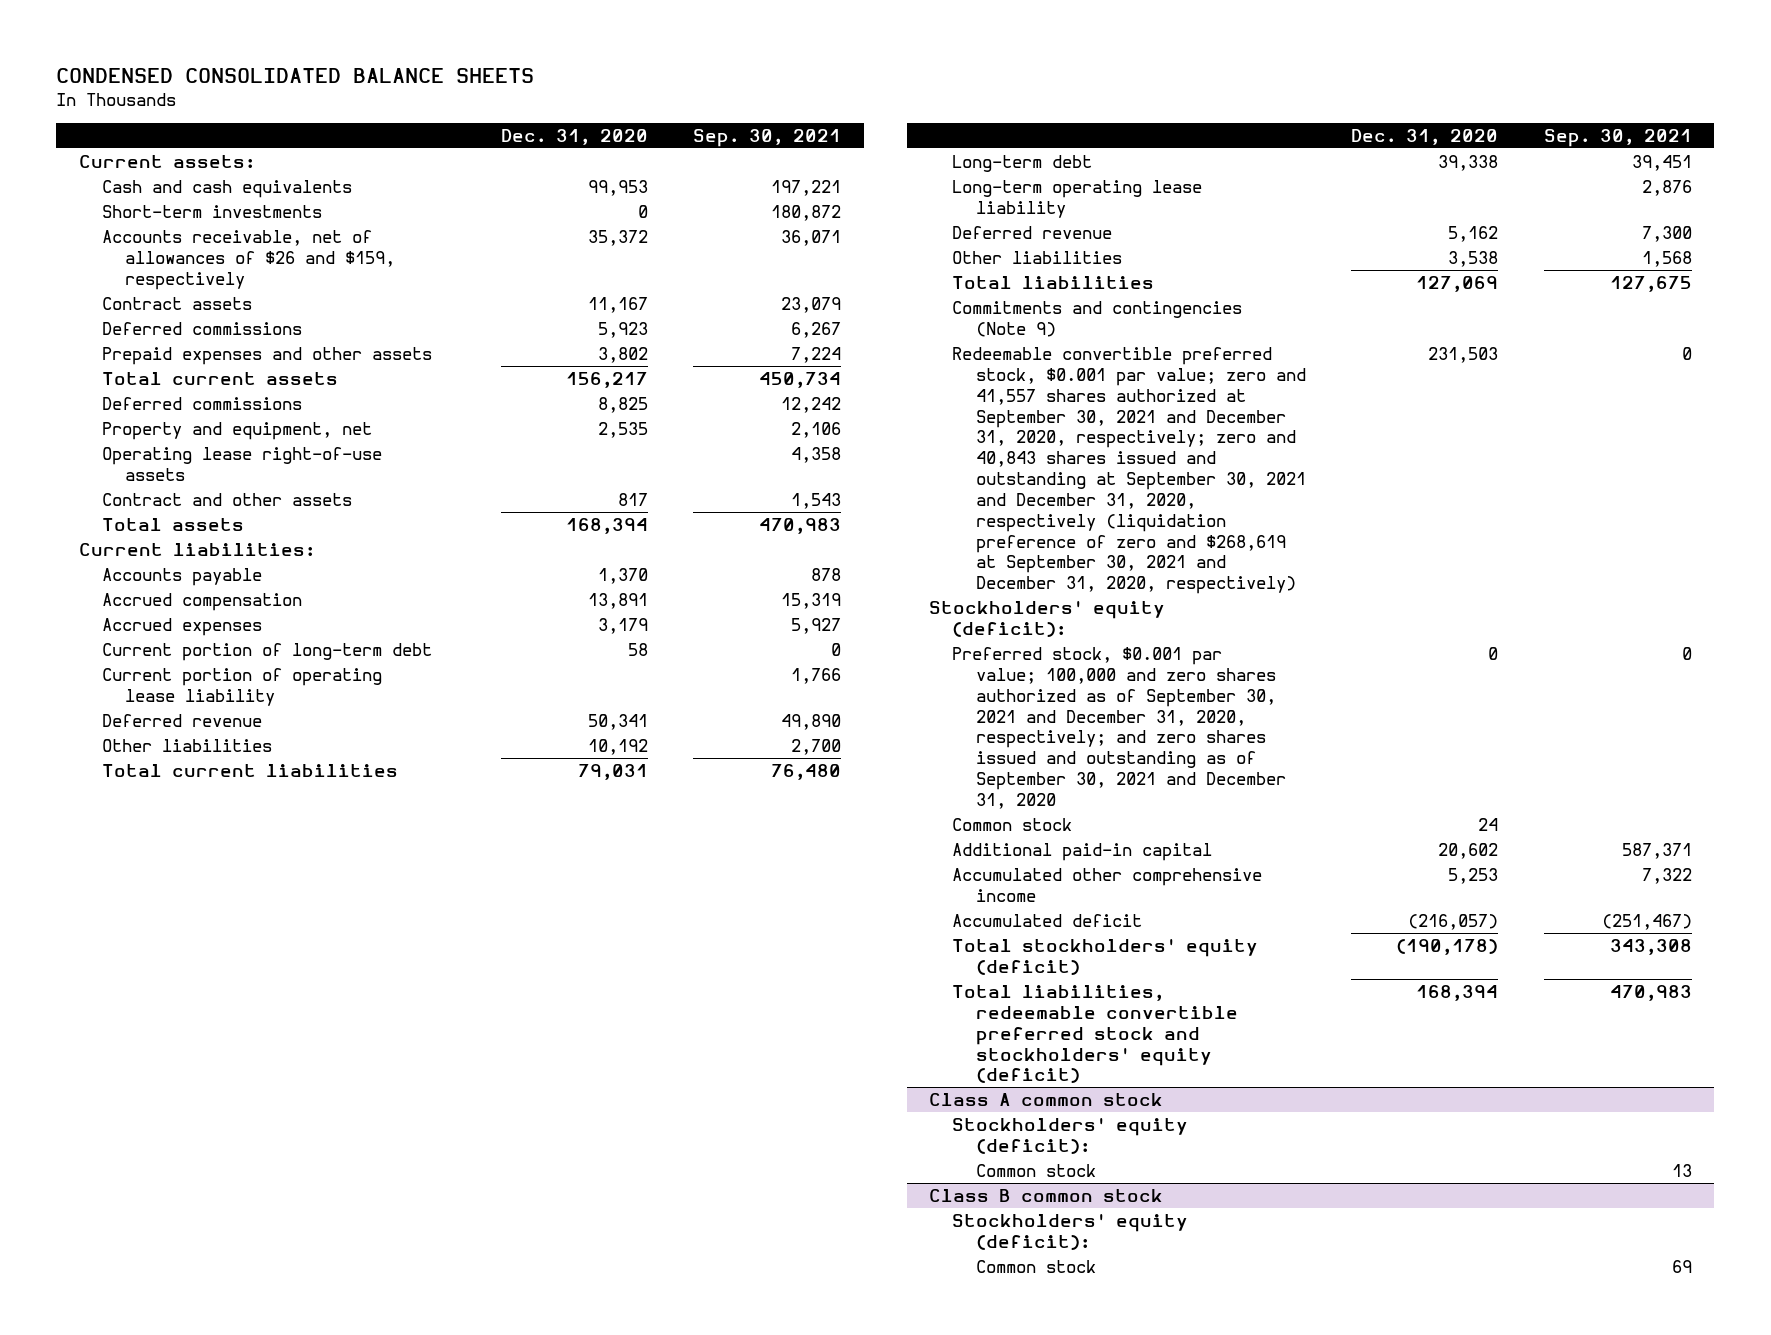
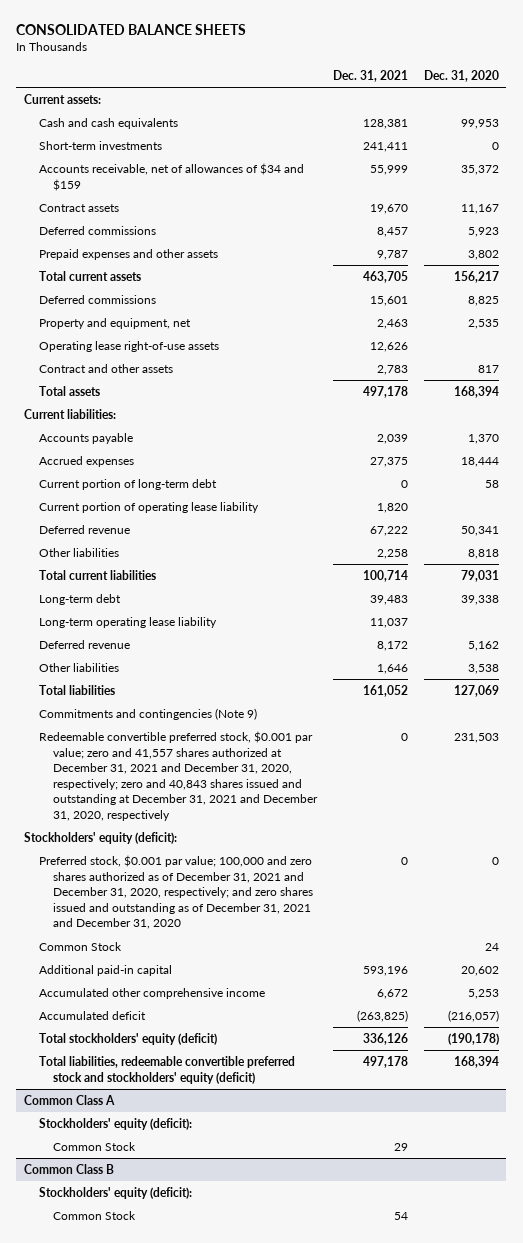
[56,67,535,83] CONDENSED CONSOLIDATED BALANCE SHEETS -> [16,24,247,36] CONSOLIDATED BALANCE SHEETS
[693,128,842,147] Sep. 30, 2021 -> none
none -> [332,69,408,82] Dec. 31, 2021
[101,230,395,290] Accounts receivable, net of allowances of $26 and $159, respectively -> [38,163,304,191] Accounts receivable, net of allowances of $34 and $159
[101,593,302,612] Accrued compensation -> none
[597,618,648,635] 3,179 -> [460,457,499,468] 18,444
[587,739,648,756] 10,192 -> [467,549,499,560] 8,818
[952,347,1306,595] Redeemable convertible preferred stock, $0.001 par value; zero and 41,557 shares authorized at September 30, 2021 and December 31, 2020, respectively; zero and 40,843 shares issued and outstanding at September 30, 2021 and December 31, 2020, respectively (liquidation preference of zero and $268,619 at September 30, 2021 and December 31, 2020, respectively) -> [38,731,319,821] Redeemable convertible preferred stock, $0.001 par value; zero and 41,557 shares authorized at December 31, 2021 and December 31, 2020, respectively; zero and 40,843 shares issued and outstanding at December 31, 2021 and December 31, 2020, respectively
[952,647,1286,809] Preferred stock, $0.001 par value; 100,000 and zero shares authorized as of September 30, 2021 and December 31, 2020, respectively; and zero shares issued and outstanding as of September 30, 2021 and December 31, 2020 -> [38,855,314,930] Preferred stock, $0.001 par value; 100,000 and zero shares authorized as of December 31, 2021 and December 31, 2020, respectively; and zero shares issued and outstanding as of December 31, 2021 and December 31, 2020
[952,818,1073,832] Common stock -> [38,942,122,952] Common Stock
[929,1093,1164,1107] Class A common stock -> [23,1095,115,1106] Common Class A
[975,1164,1096,1178] Common stock -> [53,1142,137,1152] Common Stock
[929,1189,1164,1203] Class B common stock -> [23,1164,114,1175] Common Class B
[975,1260,1096,1274] Common stock -> [53,1211,137,1221] Common Stock

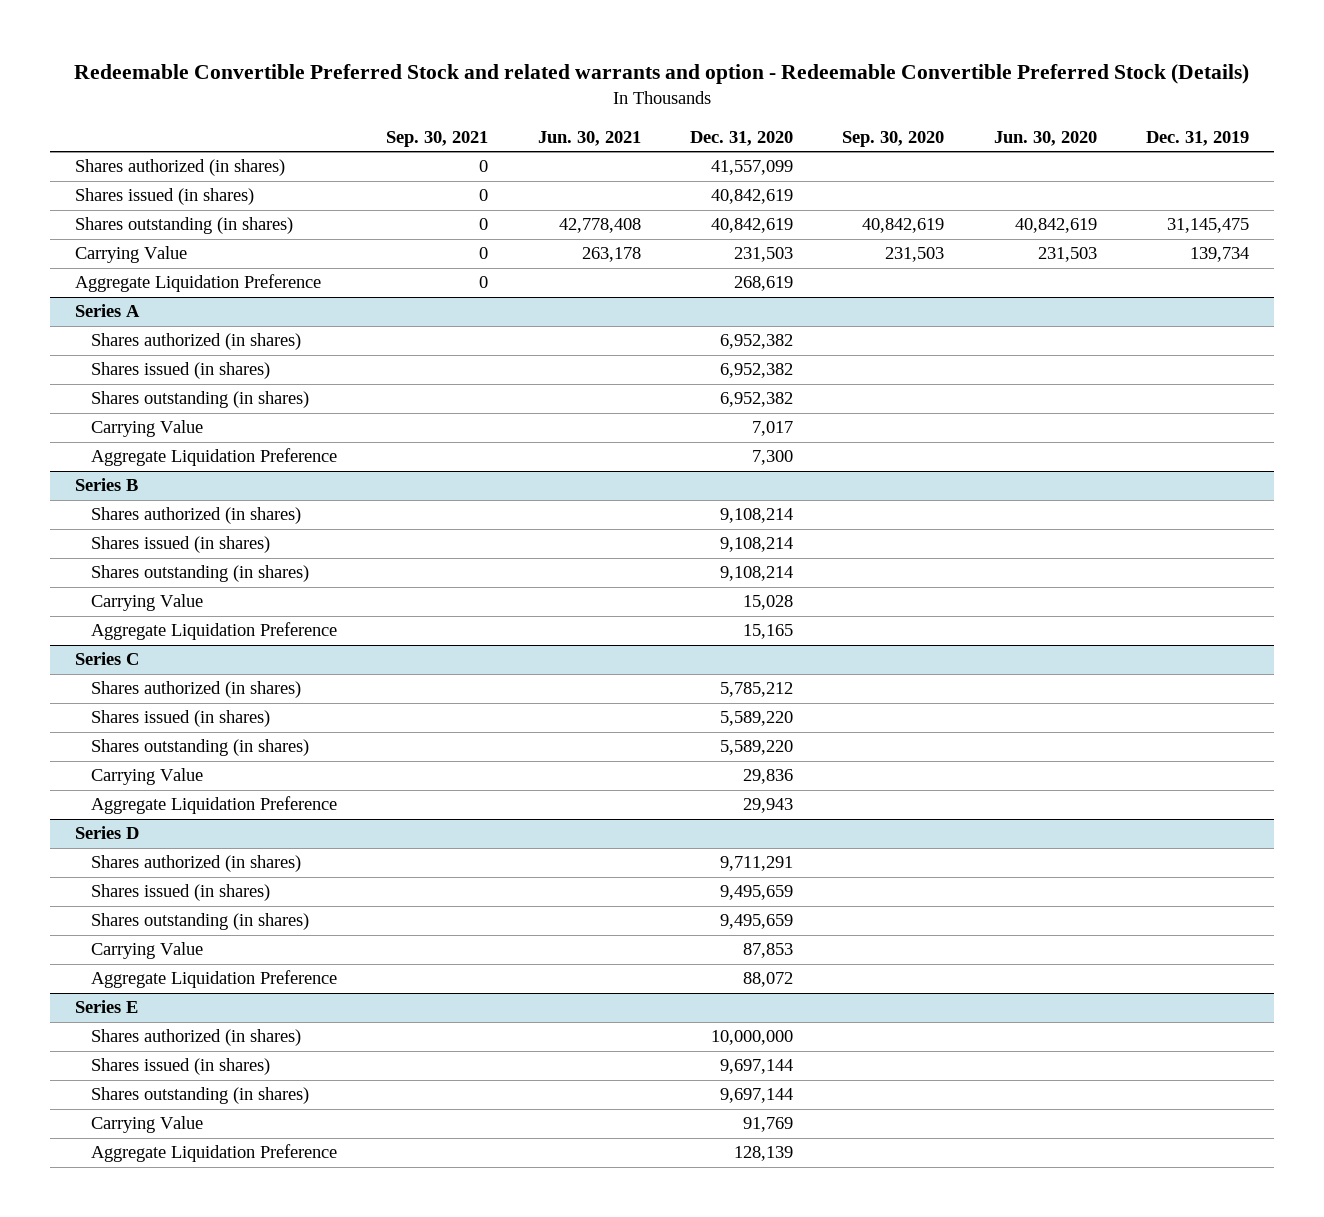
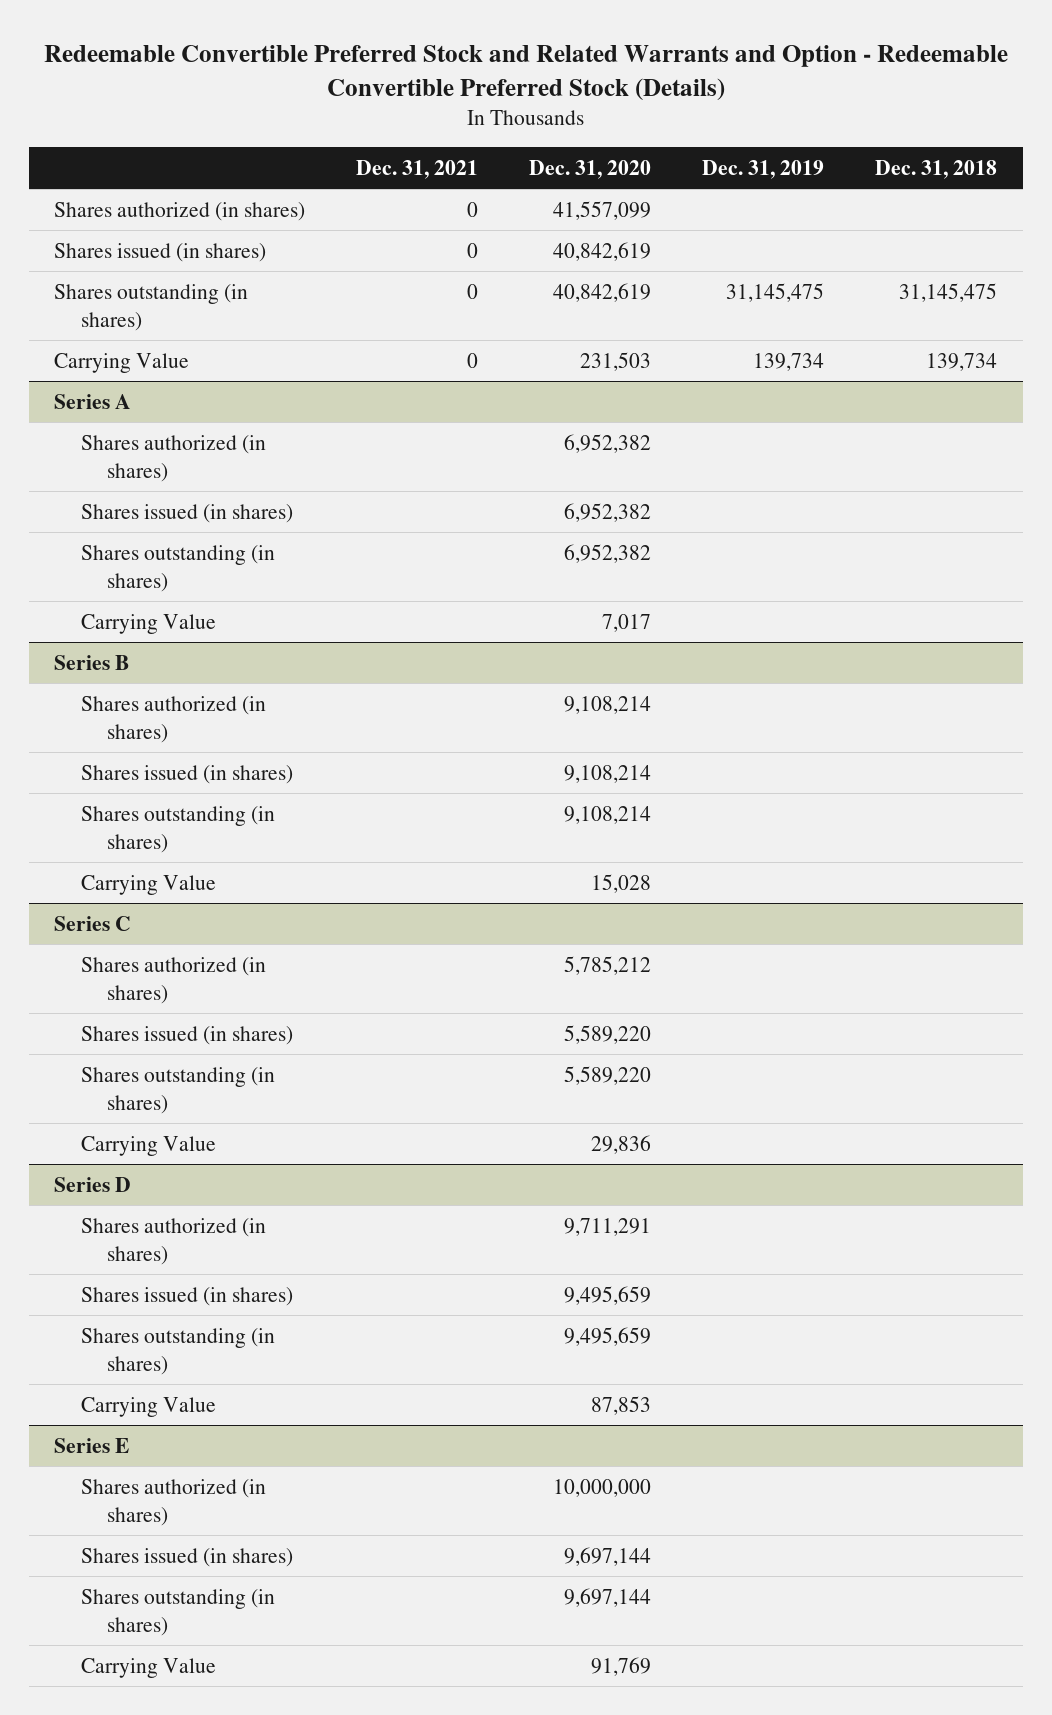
[73,63,1249,84] Redeemable Convertible Preferred Stock and related warrants and option - Redeemable Convertible Preferred Stock (Details) -> [43,45,1008,102] Redeemable Convertible Preferred Stock and Related Warrants and Option - Redeemable Convertible Preferred Stock (Details)
[386,130,489,147] Sep. 30, 2021 -> none
[537,130,641,146] Jun. 30, 2021 -> none
[842,130,945,147] Sep. 30, 2020 -> none
[993,130,1097,146] Jun. 30, 2020 -> none
none -> [356,159,479,179] Dec. 31, 2021
none -> [875,159,998,179] Dec. 31, 2018
[74,274,321,293] Aggregate Liquidation Preference -> none
[91,448,338,467] Aggregate Liquidation Preference -> none
[91,622,338,641] Aggregate Liquidation Preference -> none
[91,796,338,815] Aggregate Liquidation Preference -> none
[91,970,338,989] Aggregate Liquidation Preference -> none
[91,1144,338,1163] Aggregate Liquidation Preference -> none

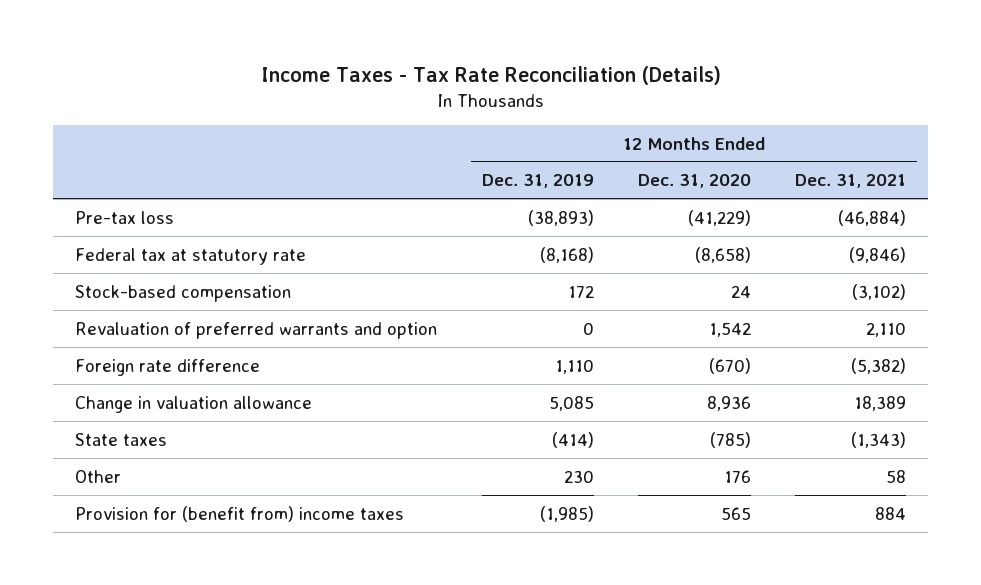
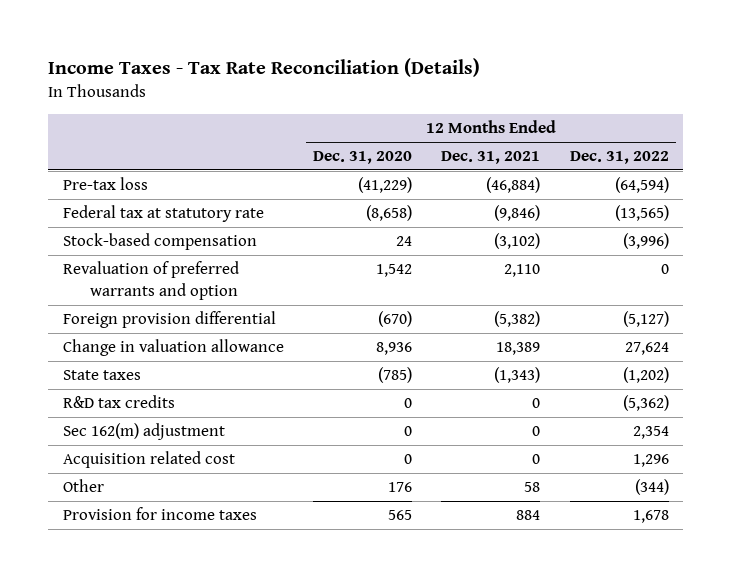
[481,174,594,189] Dec. 31, 2019 -> none
none -> [569,151,669,165] Dec. 31, 2022
[75,358,261,376] Foreign rate difference -> [62,311,276,329] Foreign provision differential
none -> [62,395,175,409] R&D tax credits
none -> [62,423,225,441] Sec 162(m) adjustment
none -> [62,451,235,469] Acquisition related cost
[75,505,405,522] Provision for (benefit from) income taxes -> [62,507,257,521] Provision for income taxes

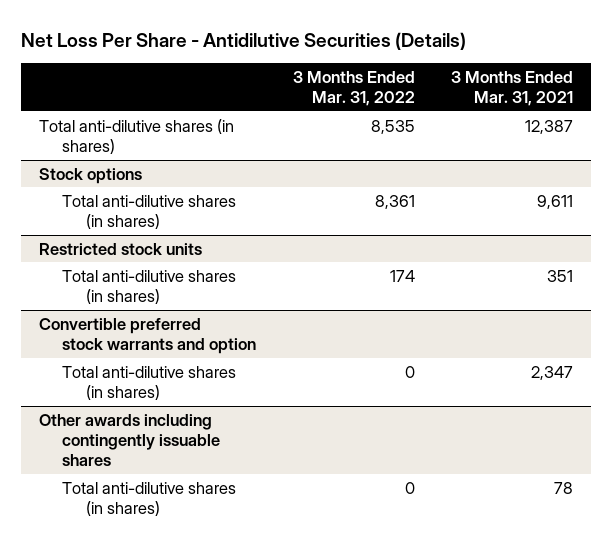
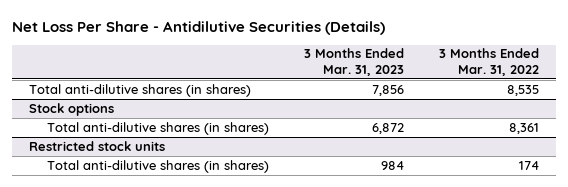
[450,70,573,107] 3 Months Ended Mar. 31, 2021 -> none
none -> [304,48,405,76] 3 Months Ended Mar. 31, 2023
[38,317,257,354] Convertible preferred stock warrants and option -> none
[62,365,237,400] Total anti-dilutive shares (in shares) -> none
[38,413,221,467] Other awards including contingently issuable shares -> none
[62,481,237,516] Total anti-dilutive shares (in shares) -> none

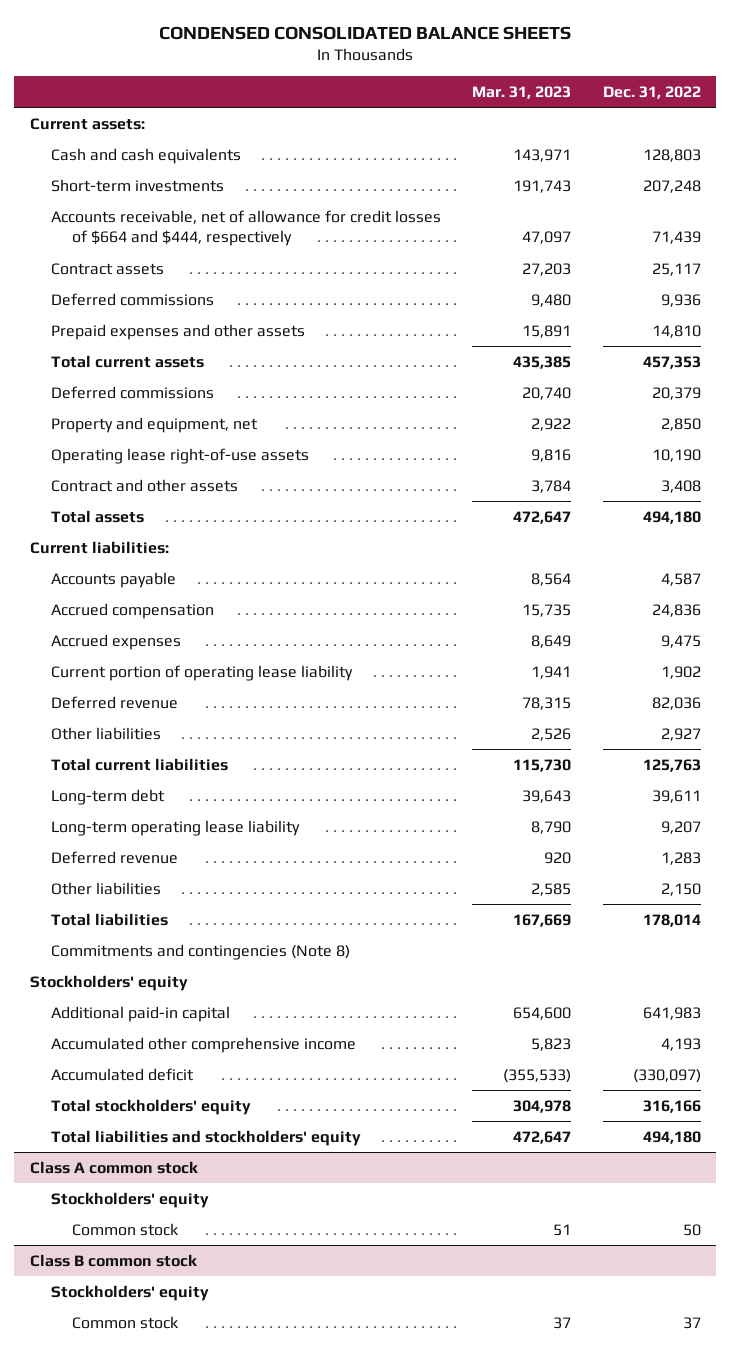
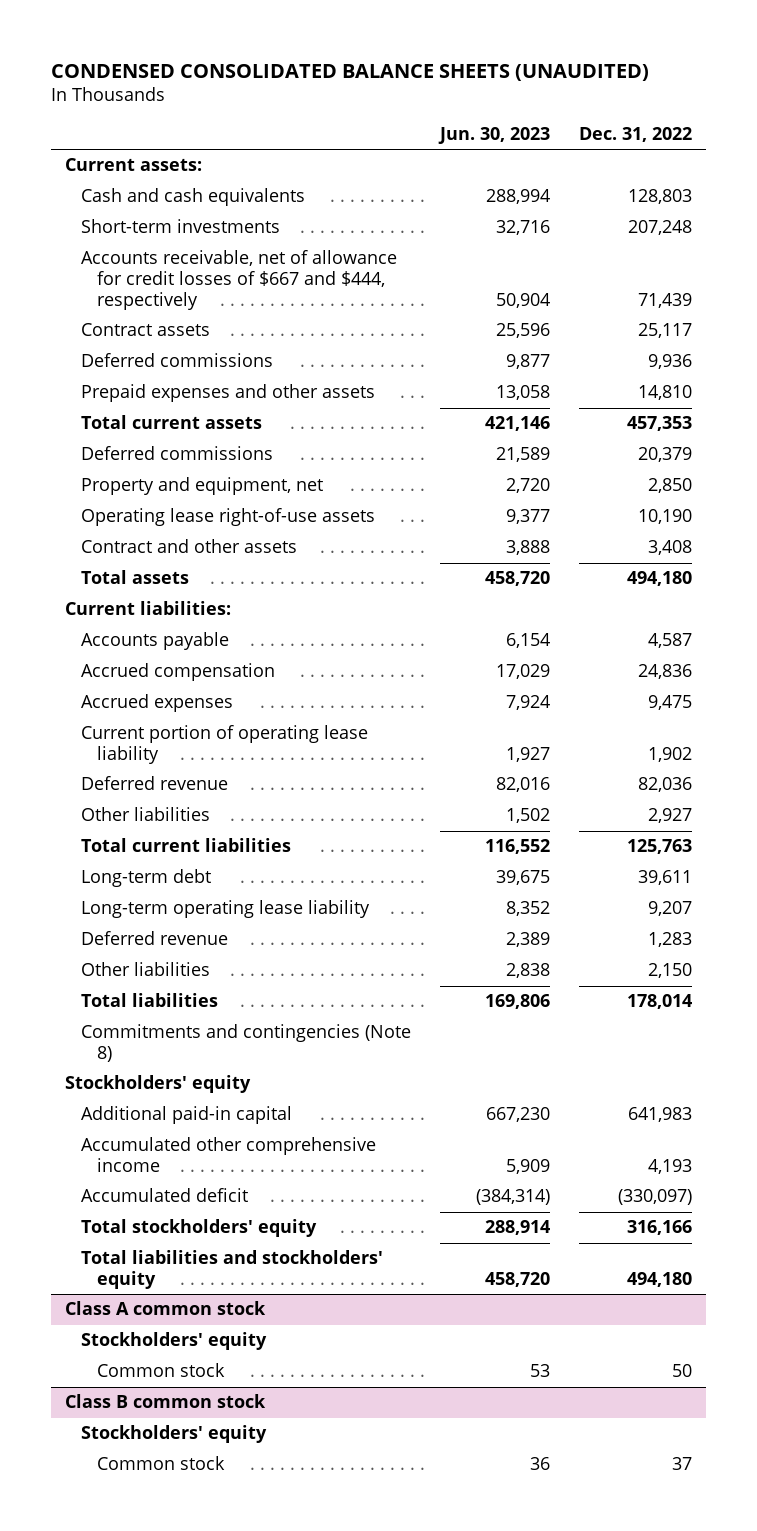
[159,25,572,40] CONDENSED CONSOLIDATED BALANCE SHEETS -> [50,63,649,81] CONDENSED CONSOLIDATED BALANCE SHEETS (UNAUDITED)
[472,85,572,99] Mar. 31, 2023 -> none
none -> [437,127,550,145] Jun. 30, 2023
[50,209,441,247] Accounts receivable, net of allowance for credit losses of $664 and $444, respectively -> [81,250,398,310] Accounts receivable, net of allowance for credit losses of $667 and $444, respectively

